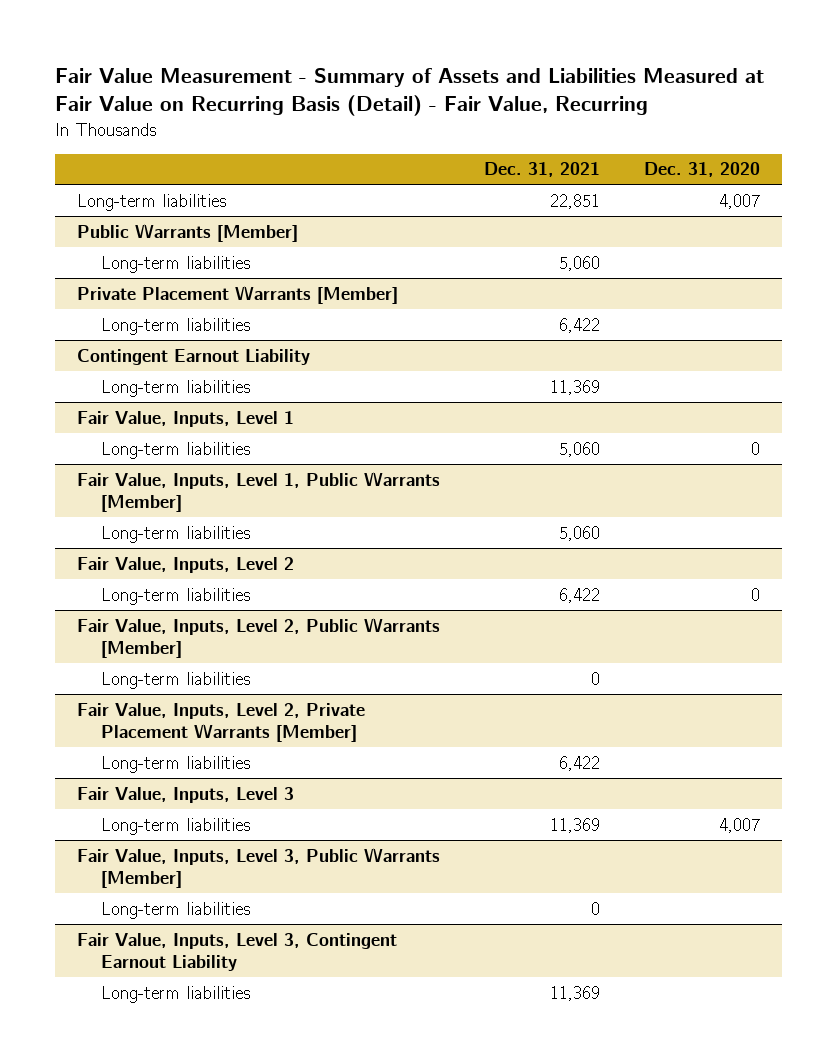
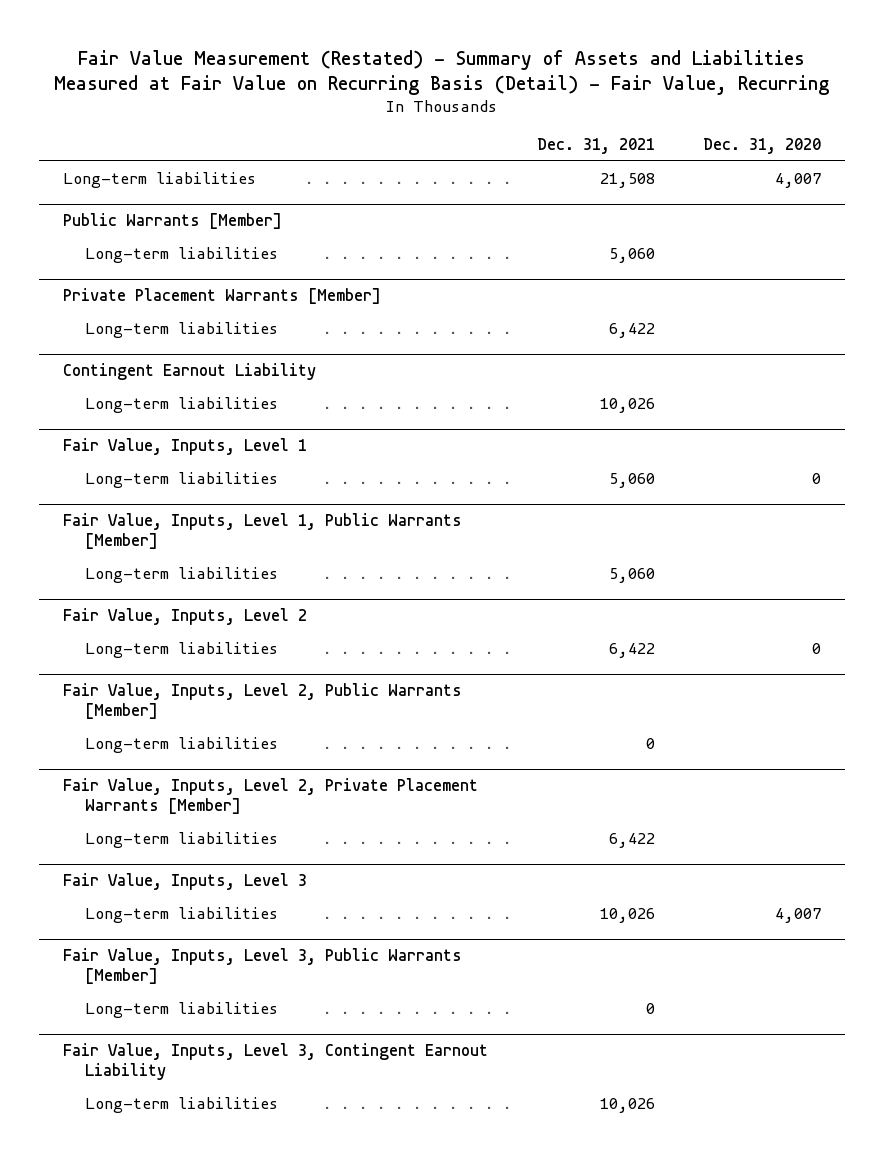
[55,68,765,117] Fair Value Measurement - Summary of Assets and Liabilities Measured at Fair Value on Recurring Basis (Detail) - Fair Value, Recurring -> [54,49,830,96] Fair Value Measurement (Restated) - Summary of Assets and Liabilities Measured at Fair Value on Recurring Basis (Detail) - Fair Value, Recurring
[550,193,601,209] 22,851 -> [599,172,655,188] 21,508
[550,379,601,395] 11,369 -> [599,397,655,413] 10,026
[550,817,601,833] 11,369 -> [599,907,655,923] 10,026
[550,985,601,1001] 11,369 -> [599,1097,655,1113] 10,026

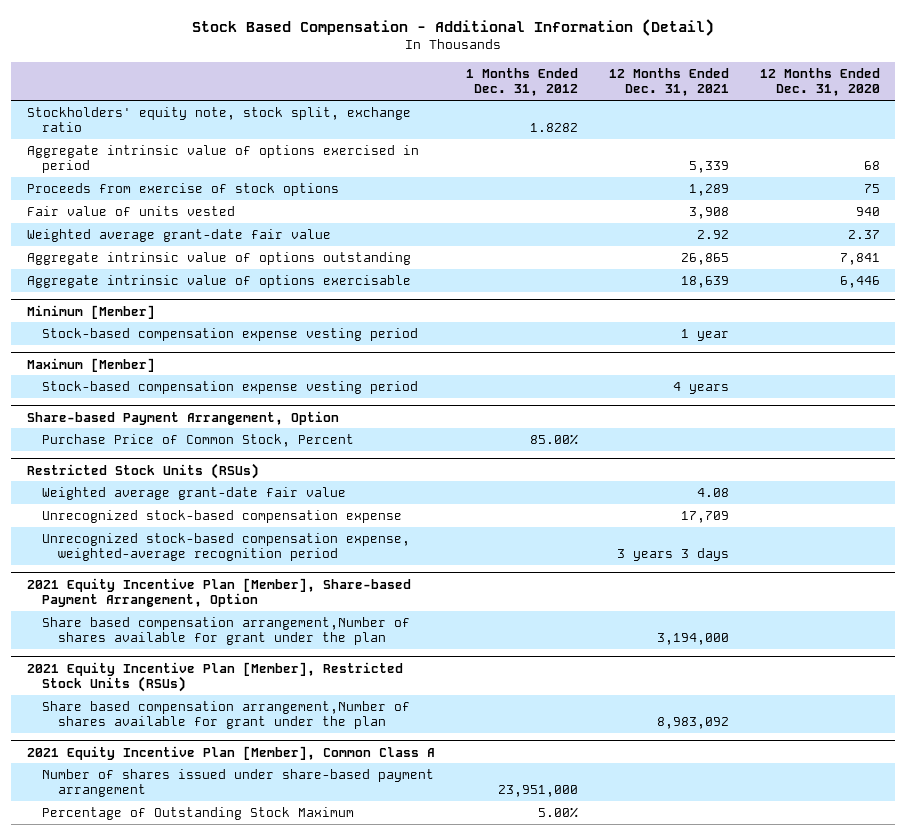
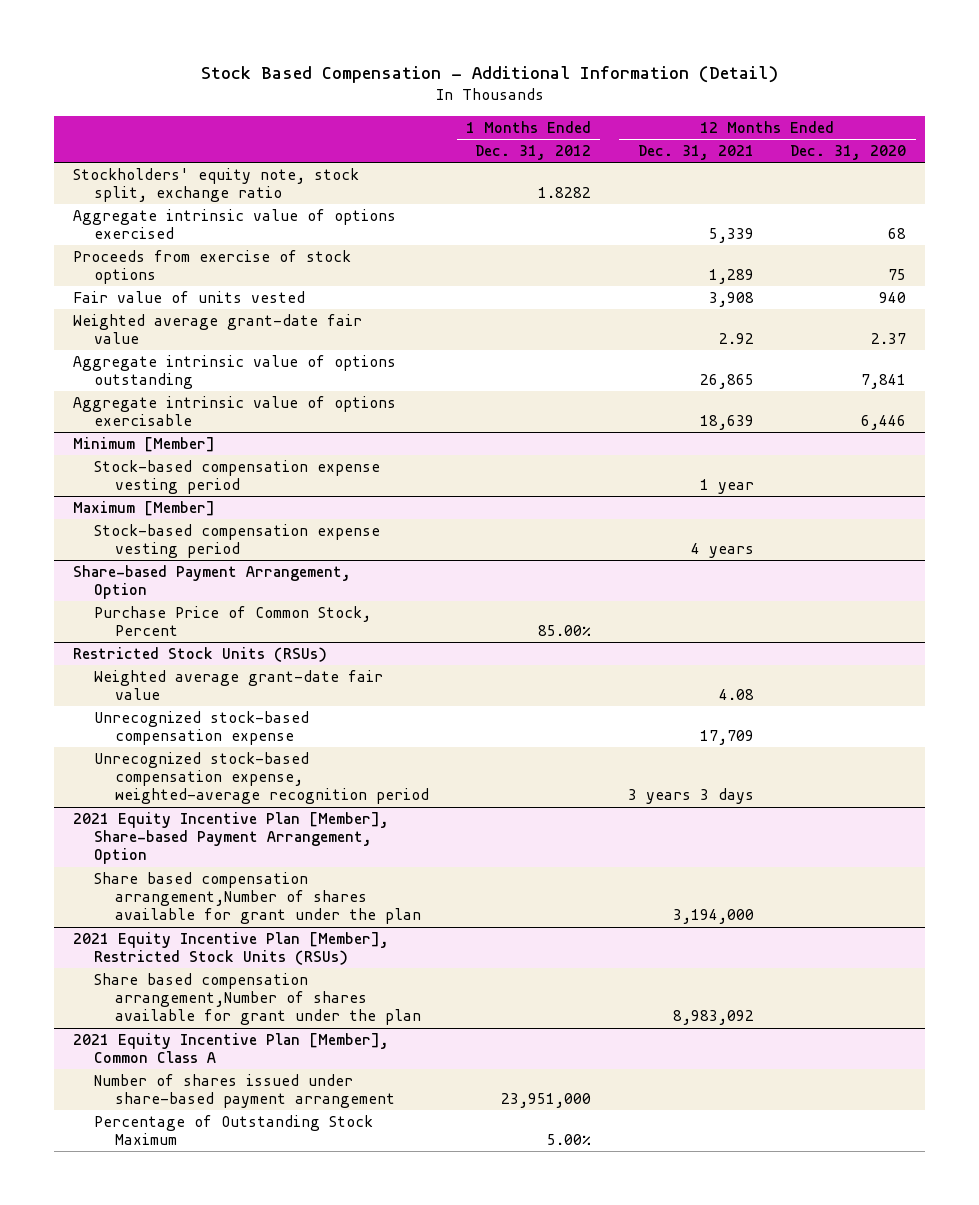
[26,144,419,174] Aggregate intrinsic value of options exercised in period -> [72,209,396,240] Aggregate intrinsic value of options exercised

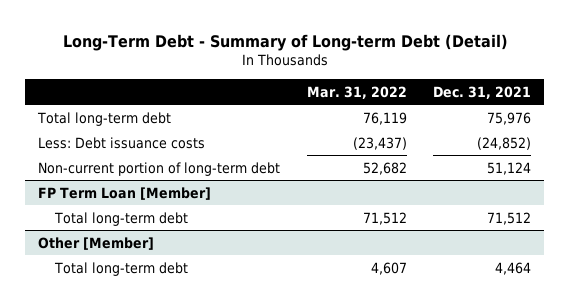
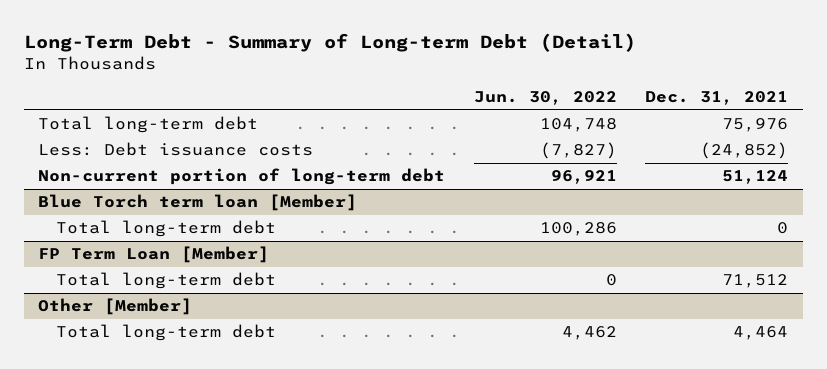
[306,85,407,99] Mar. 31, 2022 -> none
none -> [473,91,617,106] Jun. 30, 2022
none -> [38,194,358,212] Blue Torch term loan [Member]
none -> [56,220,277,238] Total long-term debt

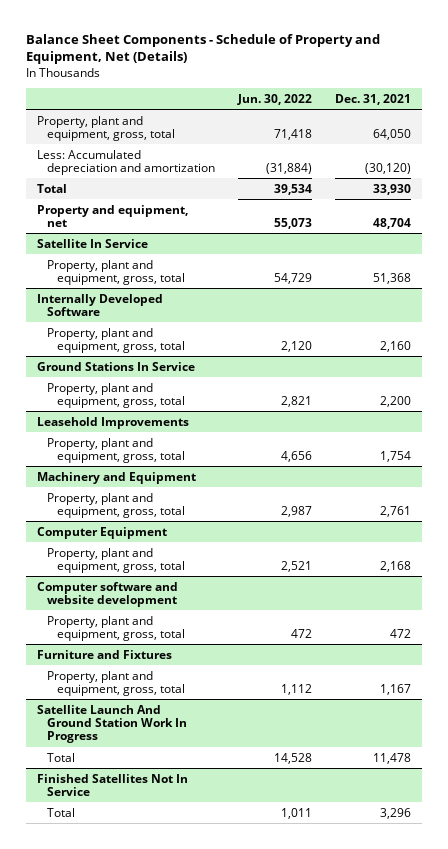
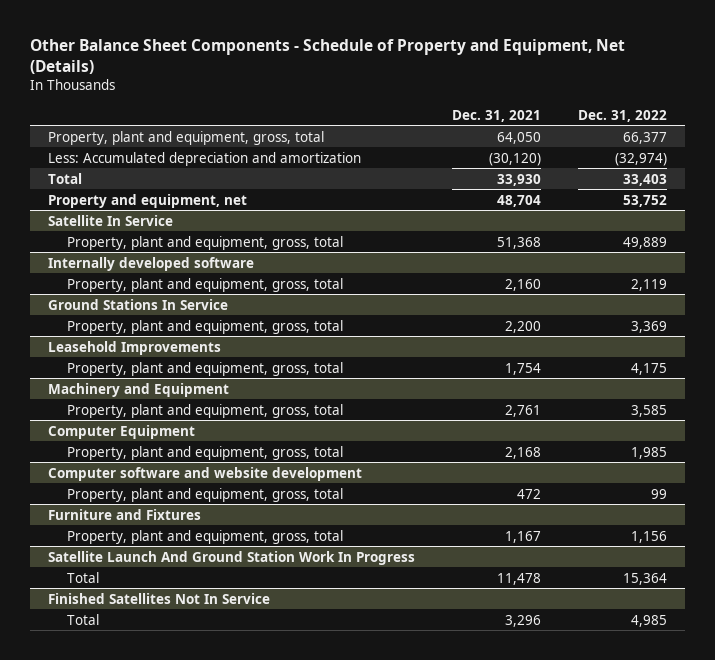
[26,33,381,65] Balance Sheet Components - Schedule of Property and Equipment, Net (Details) -> [29,38,625,74] Other Balance Sheet Components - Schedule of Property and Equipment, Net (Details)
[237,93,313,105] Jun. 30, 2022 -> none
none -> [577,109,667,122] Dec. 31, 2022
[37,293,164,317] Internally Developed Software -> [48,256,255,271] Internally developed software

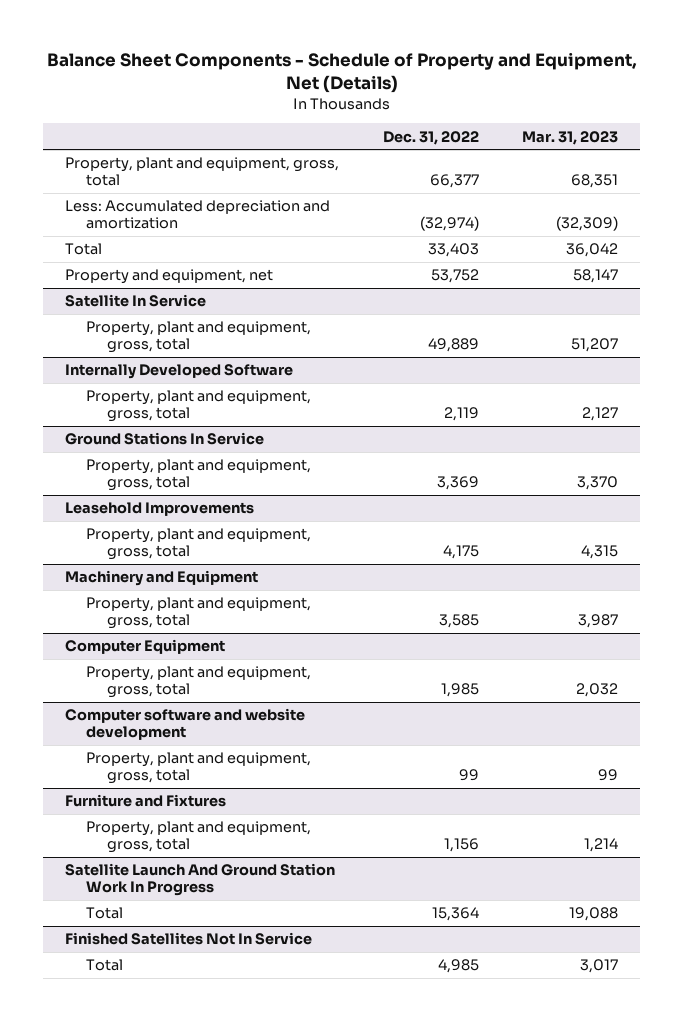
[29,38,625,74] Other Balance Sheet Components - Schedule of Property and Equipment, Net (Details) -> [46,52,637,93] Balance Sheet Components - Schedule of Property and Equipment, Net (Details)
[451,109,541,122] Dec. 31, 2021 -> none
none -> [521,130,618,145] Mar. 31, 2023
[48,256,255,271] Internally developed software -> [65,364,294,380] Internally Developed Software

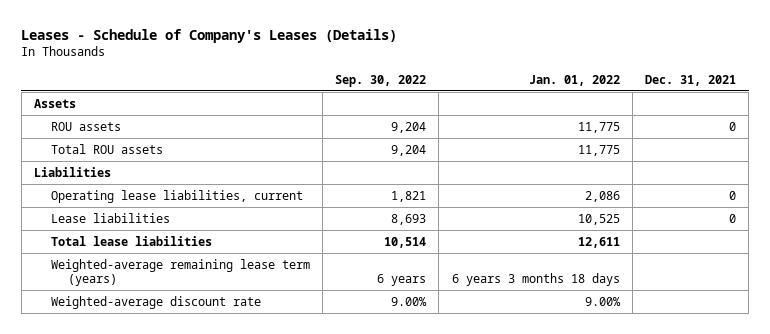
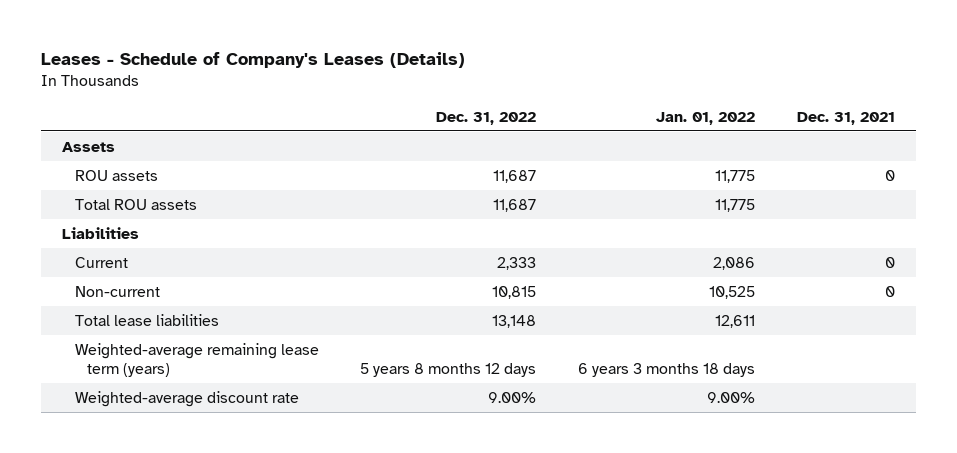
[335,74,427,87] Sep. 30, 2022 -> none
none -> [436,111,537,125] Dec. 31, 2022
[50,189,303,203] Operating lease liabilities, current -> [74,256,128,268] Current
[50,212,170,223] Lease liabilities -> [74,285,160,297] Non-current

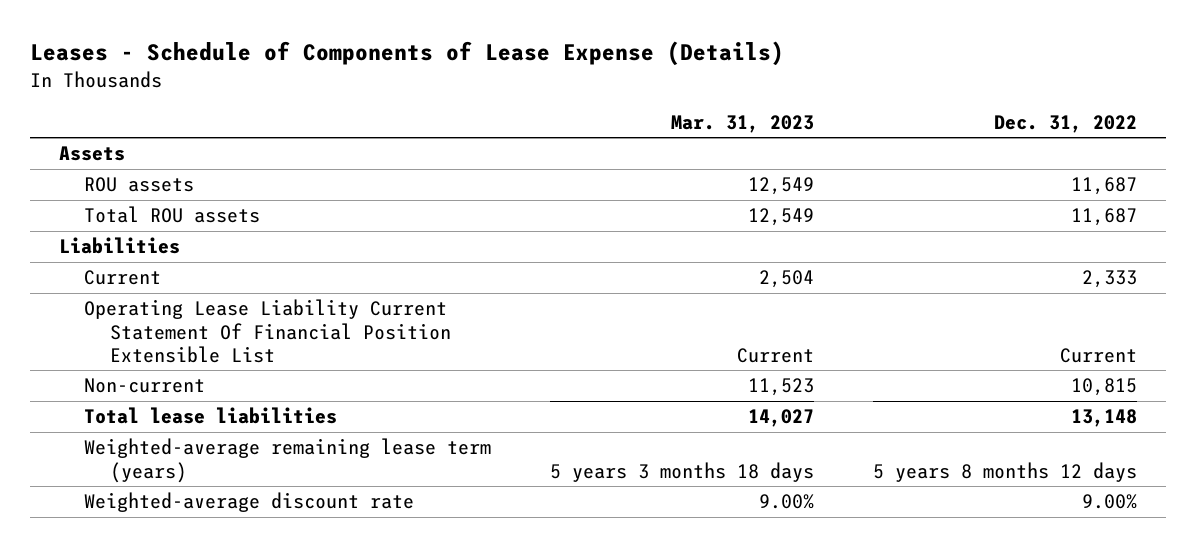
[41,52,466,69] Leases - Schedule of Company's Leases (Details) -> [29,41,784,67] Leases - Schedule of Components of Lease Expense (Details)
[655,111,755,125] Jan. 01, 2022 -> none
[796,111,895,125] Dec. 31, 2021 -> none
none -> [670,114,814,133] Mar. 31, 2023
none -> [84,299,451,364] Operating Lease Liability Current Statement Of Financial Position Extensible List

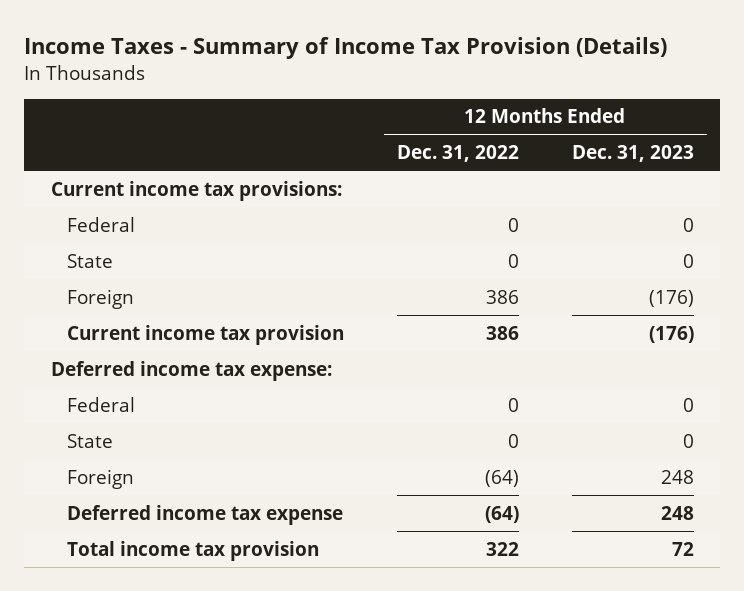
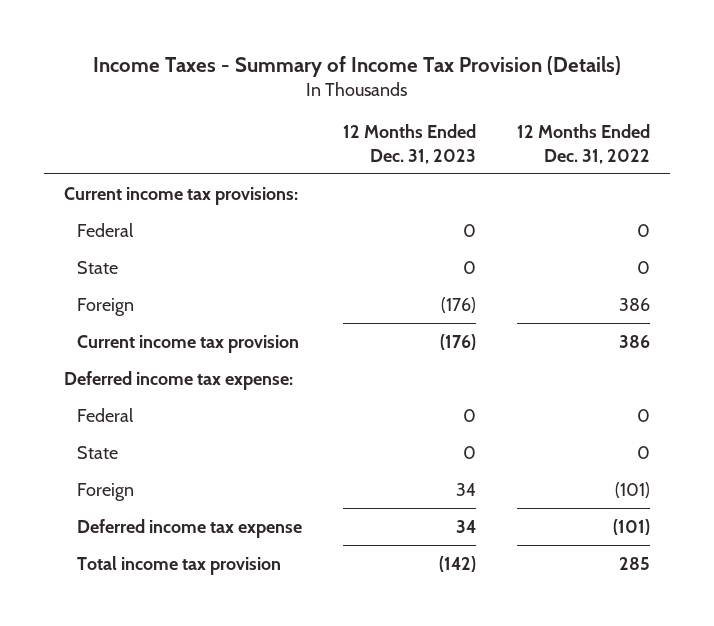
[484,469,519,487] (64) -> [614,481,650,498] (101)
[660,469,694,484] 248 -> [455,482,476,496] 34
[484,505,519,523] (64) -> [612,518,650,535] (101)
[660,505,694,520] 248 -> [455,519,476,533] 34
[485,541,519,556] 322 -> [618,556,650,570] 285
[671,541,694,556] 72 -> [438,555,476,572] (142)

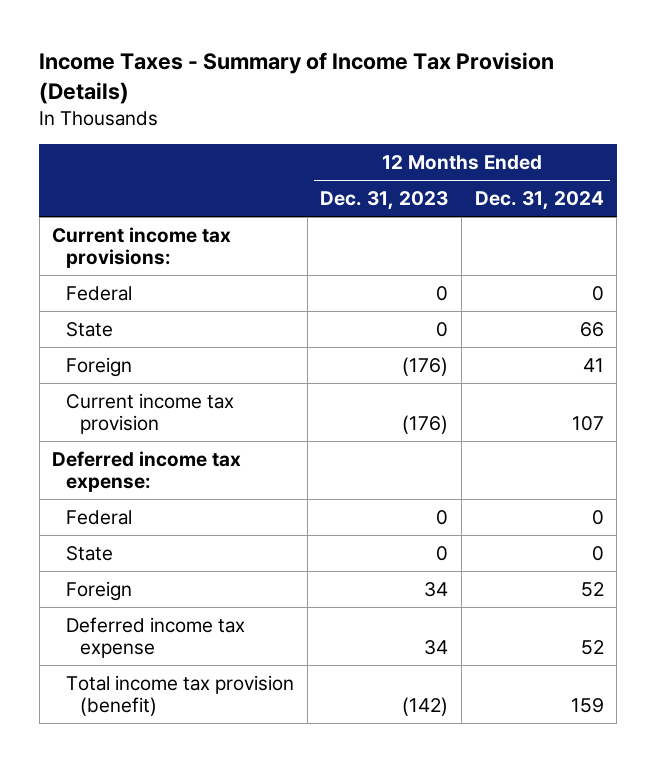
[516,124,650,164] 12 Months Ended Dec. 31, 2022 -> none
none -> [474,190,604,210] Dec. 31, 2024
[76,555,281,575] Total income tax provision -> [66,674,295,716] Total income tax provision (benefit)

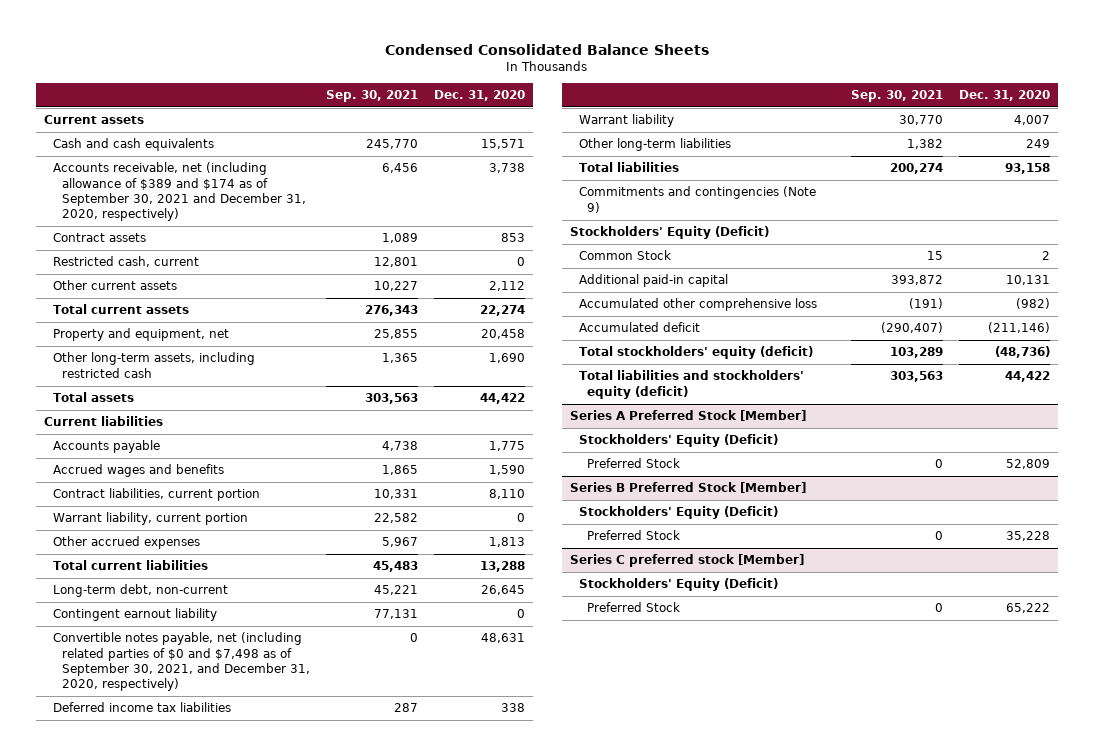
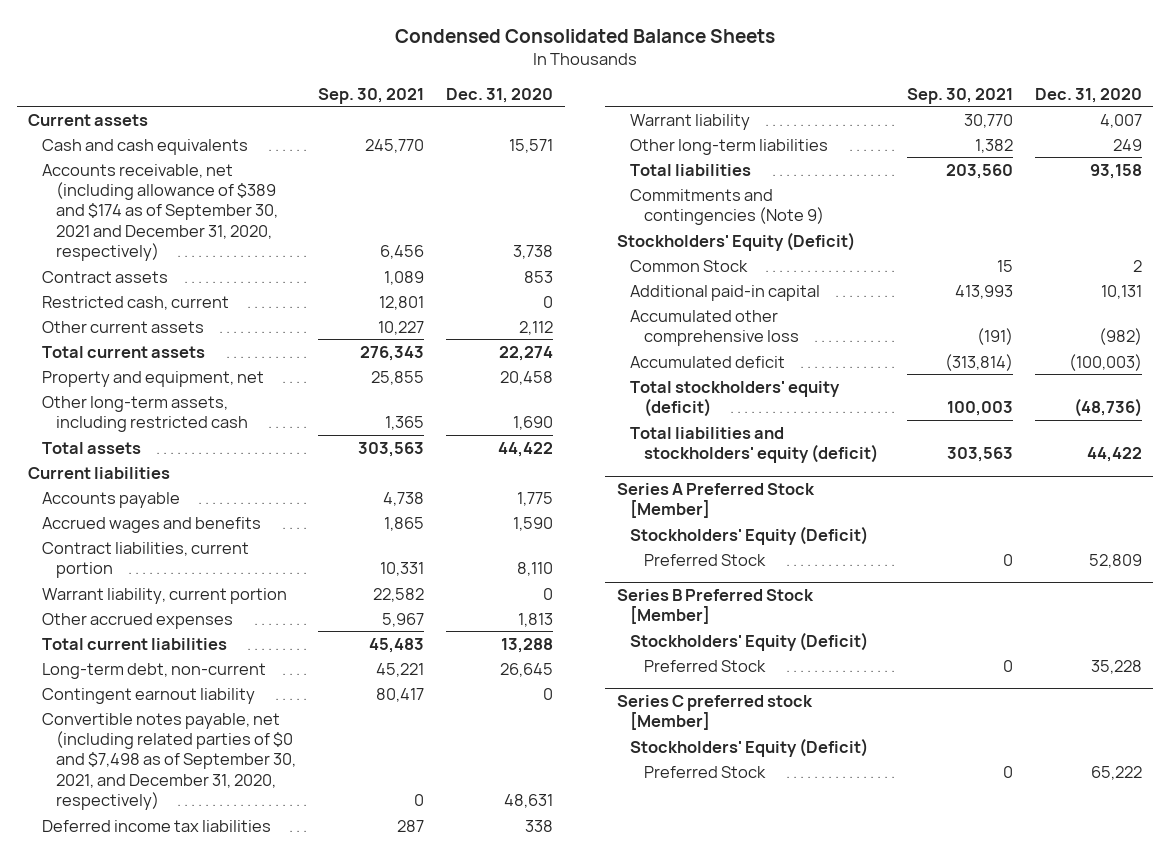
[373,609,418,620] 77,131 -> [376,687,425,702] 80,417
[890,163,944,175] 200,274 -> [945,163,1013,179] 203,560
[891,275,944,286] 393,872 -> [954,284,1013,299] 413,993
[881,322,944,334] (290,407) -> [944,353,1013,371] (313,814)
[988,322,1051,334] (211,146) -> [1068,353,1142,371] (100,003)
[890,347,944,359] 103,289 -> [946,400,1013,416] 100,003

